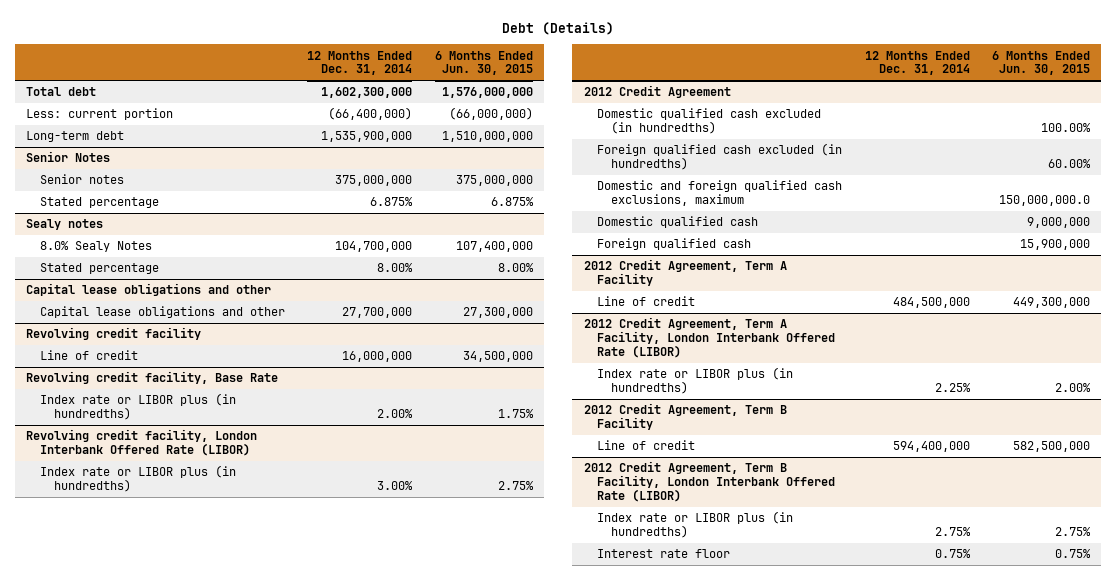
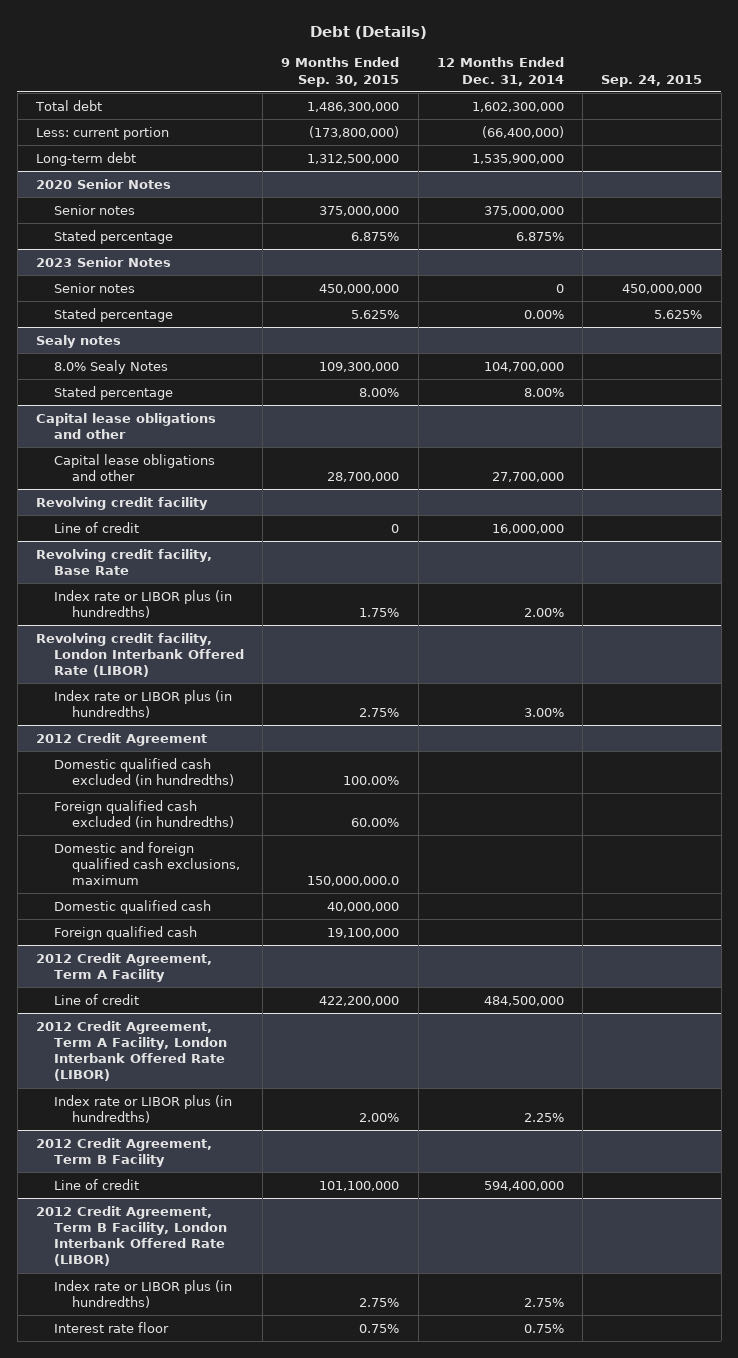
[434,50,533,76] 6 Months Ended Jun. 30, 2015 -> none
none -> [281,57,400,87] 9 Months Ended Sep. 30, 2015
none -> [601,74,703,87] Sep. 24, 2015
[26,151,111,163] Senior Notes -> [35,178,171,189] 2020 Senior Notes
none -> [35,256,171,267] 2023 Senior Notes
none -> [53,282,135,293] Senior notes
none -> [53,307,173,322] Stated percentage

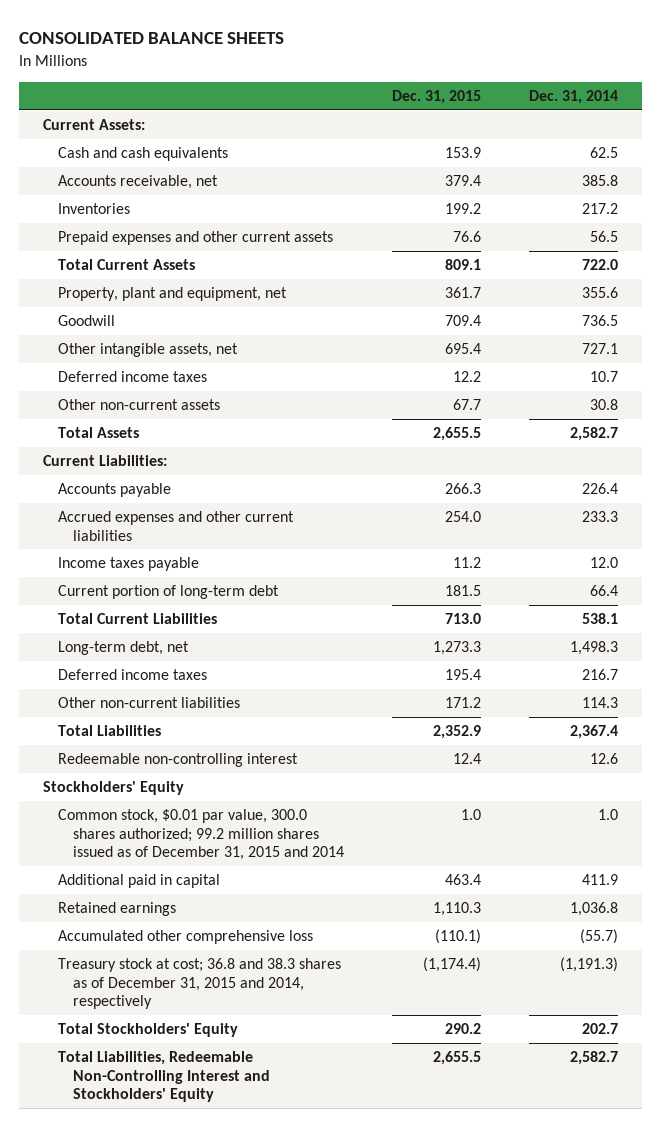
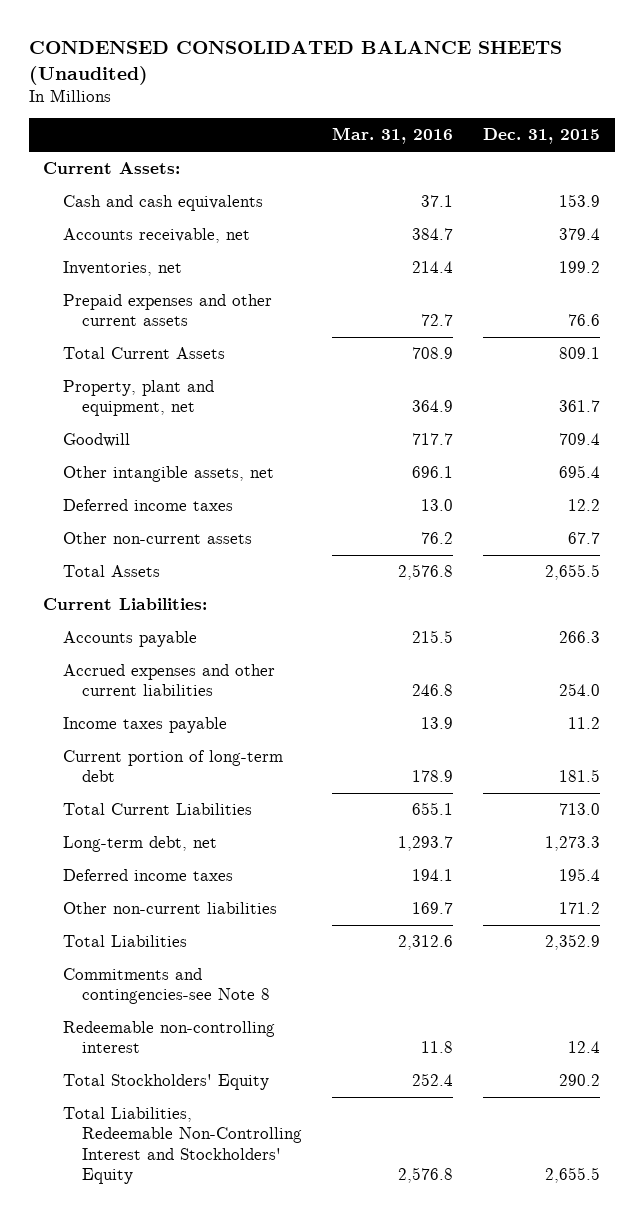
[19,32,285,45] CONSOLIDATED BALANCE SHEETS -> [28,41,562,85] CONDENSED CONSOLIDATED BALANCE SHEETS (Unaudited)
[528,89,618,104] Dec. 31, 2014 -> none
none -> [332,127,454,145] Mar. 31, 2016
[57,203,130,215] Inventories -> [62,261,182,277] Inventories, net
none -> [62,968,271,1005] Commitments and contingencies-see Note 8
[43,781,185,796] Stockholders' Equity -> none
[57,809,344,861] Common stock, $0.01 par value, 300.0 shares authorized; 99.2 million shares issued as of December 31, 2015 and 2014 -> none
[57,874,220,889] Additional paid in capital -> none
[57,902,176,917] Retained earnings -> none
[57,930,313,945] Accumulated other comprehensive loss -> none
[57,958,341,1010] Treasury stock at cost; 36.8 and 38.3 shares as of December 31, 2015 and 2014, respectively -> none

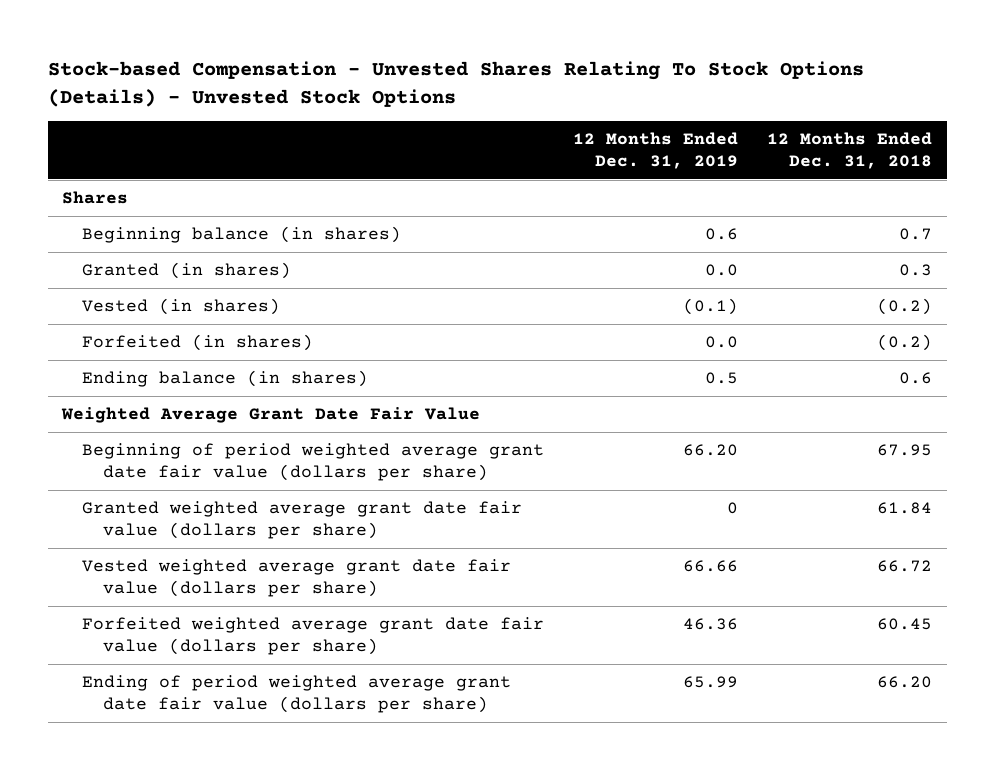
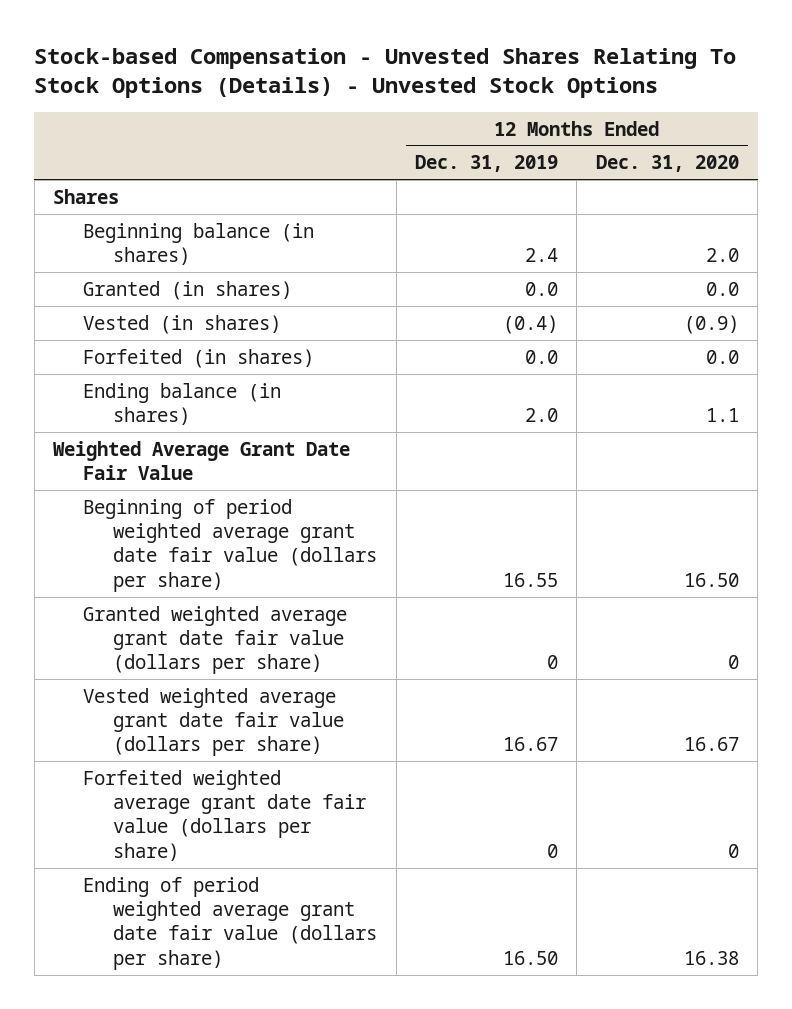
[767,131,933,170] 12 Months Ended Dec. 31, 2018 -> none
none -> [595,155,739,173] Dec. 31, 2020
[705,228,739,241] 0.6 -> [524,248,558,263] 2.4
[683,298,739,316] (0.1) -> [502,314,558,334] (0.4)
[705,372,739,385] 0.5 -> [524,408,558,423] 2.0
[683,444,739,457] 66.20 -> [502,572,558,587] 16.55
[683,560,739,573] 66.66 -> [502,737,558,752] 16.67
[683,618,739,631] 46.36 -> [546,843,558,858] 0
[683,676,739,689] 65.99 -> [502,950,558,965] 16.50

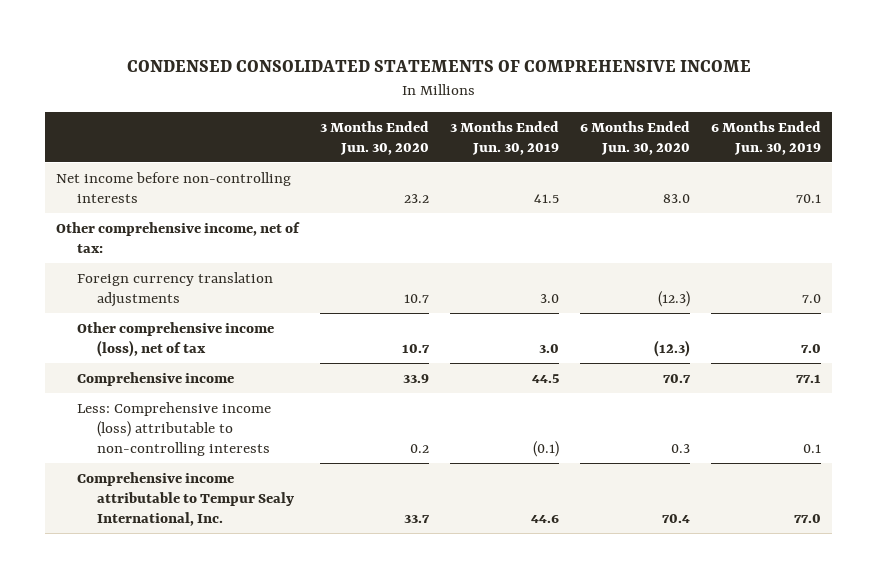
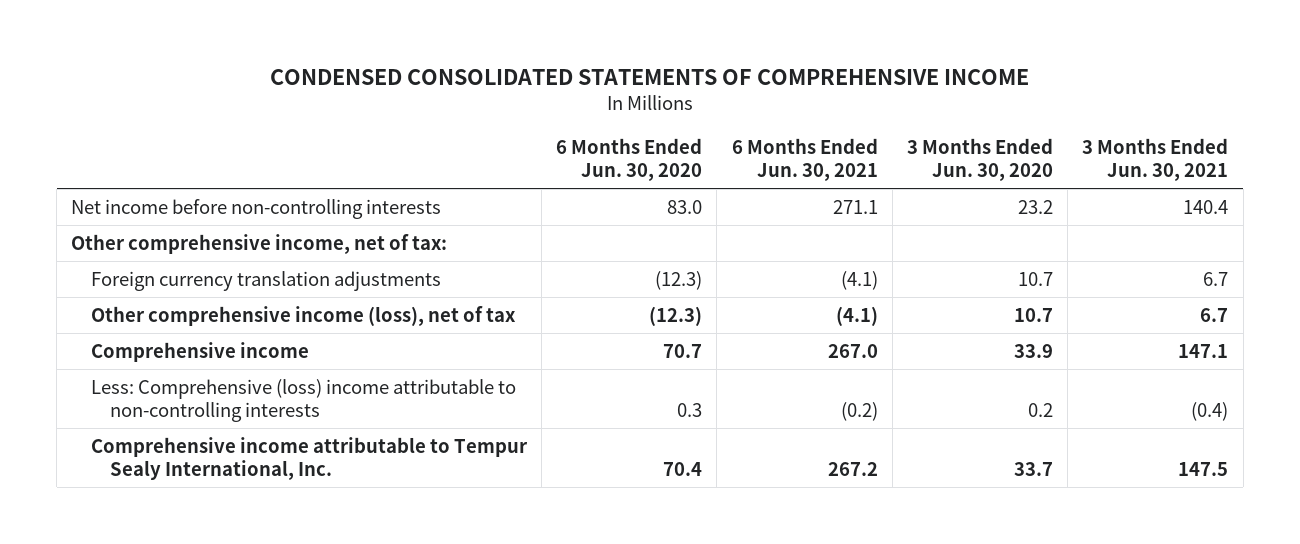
[450,120,560,155] 3 Months Ended Jun. 30, 2019 -> none
[711,120,822,155] 6 Months Ended Jun. 30, 2019 -> none
none -> [731,137,878,182] 6 Months Ended Jun. 30, 2021
none -> [1082,137,1229,182] 3 Months Ended Jun. 30, 2021
[76,401,271,456] Less: Comprehensive income (loss) attributable to non-controlling interests -> [90,378,516,423] Less: Comprehensive (loss) income attributable to non-controlling interests

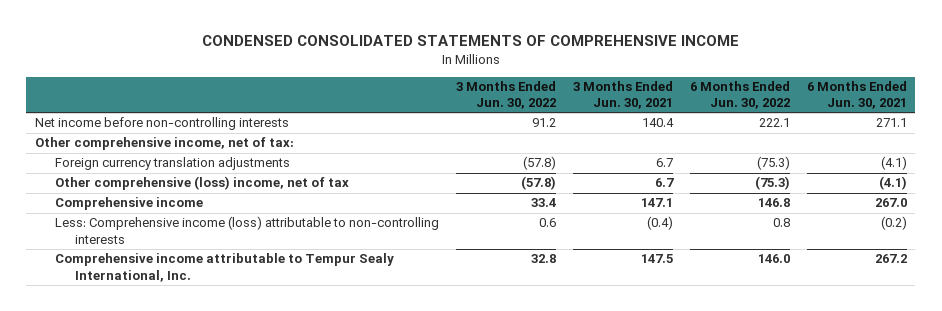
[556,137,703,182] 6 Months Ended Jun. 30, 2020 -> none
[907,137,1054,182] 3 Months Ended Jun. 30, 2020 -> none
none -> [456,81,557,110] 3 Months Ended Jun. 30, 2022
none -> [689,81,790,110] 6 Months Ended Jun. 30, 2022
[90,305,516,326] Other comprehensive income (loss), net of tax -> [55,176,350,191] Other comprehensive (loss) income, net of tax
[90,378,516,423] Less: Comprehensive (loss) income attributable to non-controlling interests -> [55,216,440,244] Less: Comprehensive income (loss) attributable to non-controlling interests

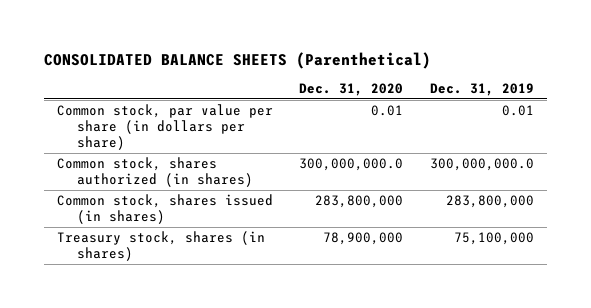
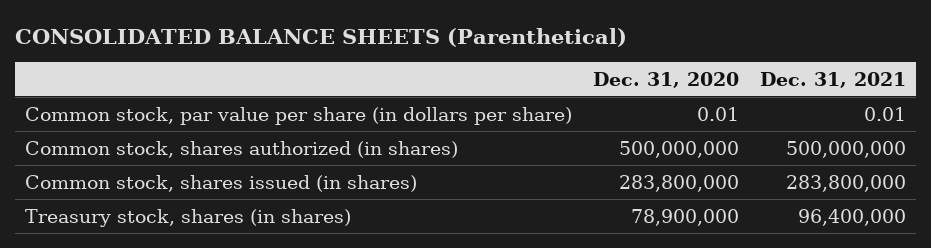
[429,83,534,97] Dec. 31, 2019 -> none
none -> [759,71,906,88] Dec. 31, 2021
[299,157,404,171] 300,000,000.0 -> [619,140,740,158] 500,000,000

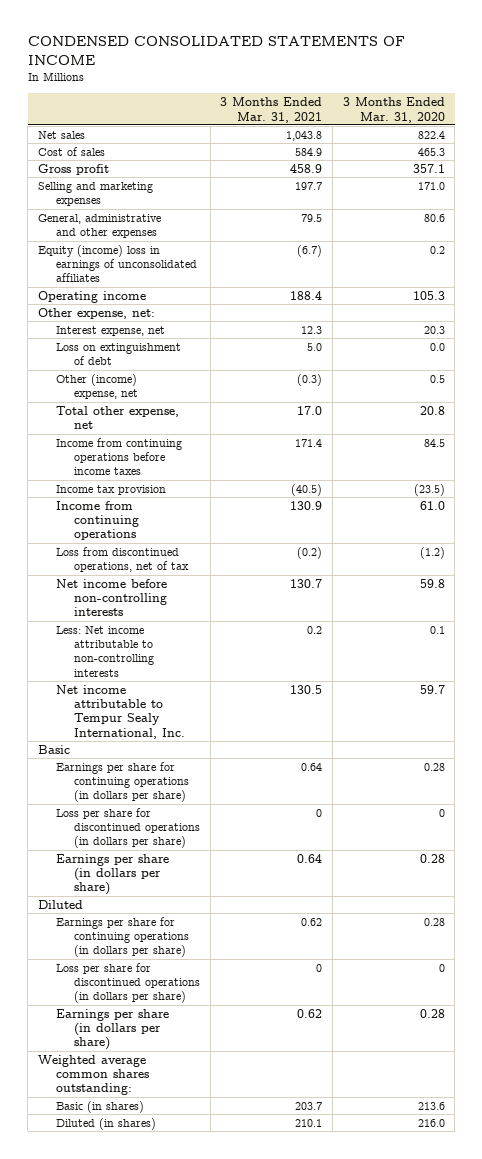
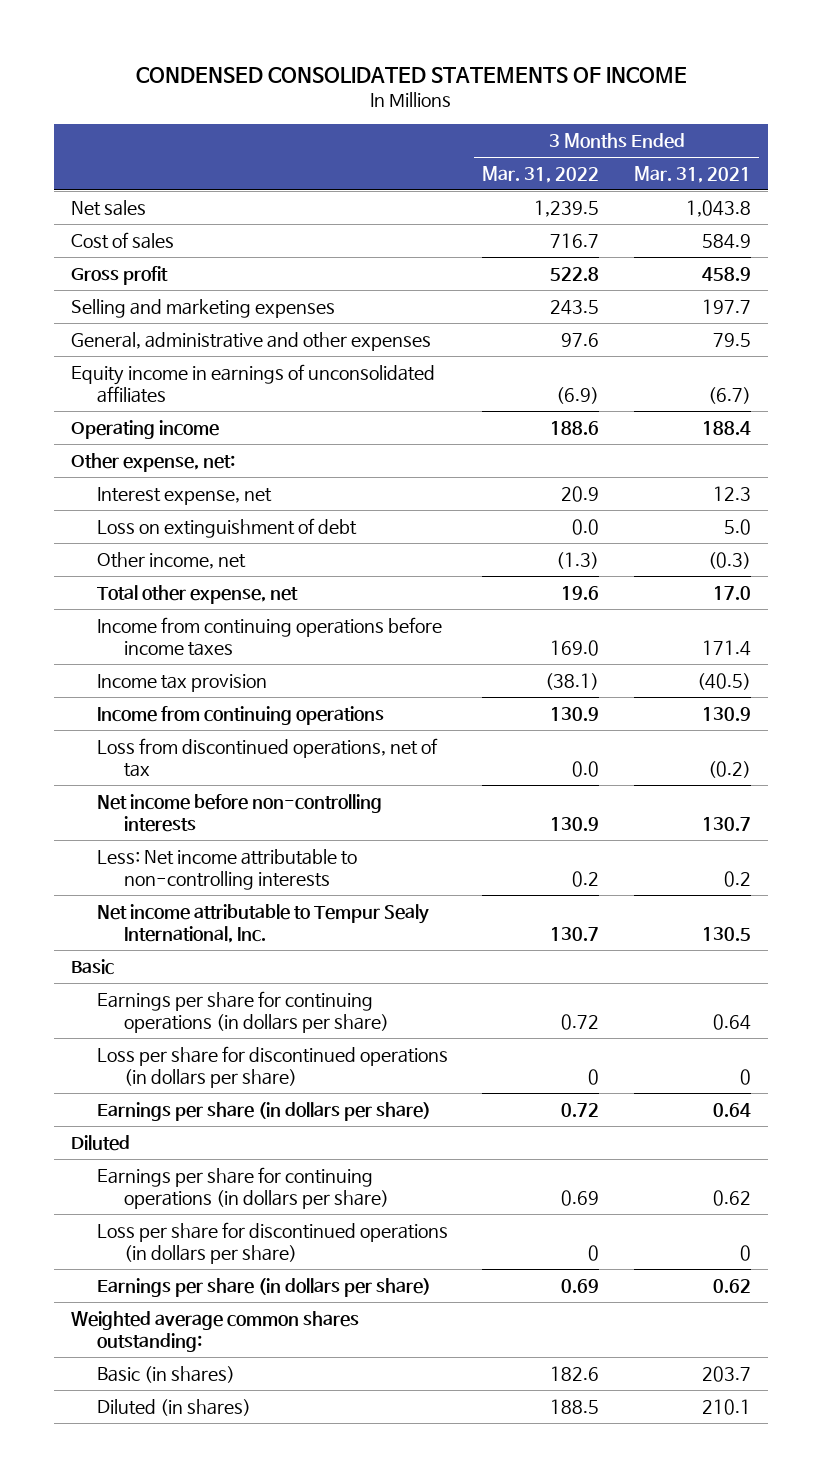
[342,97,445,123] 3 Months Ended Mar. 31, 2020 -> none
none -> [482,166,600,184] Mar. 31, 2022
[37,244,198,283] Equity (income) loss in earnings of unconsolidated affiliates -> [70,363,435,404] Equity income in earnings of unconsolidated affiliates
[56,373,139,400] Other (income) expense, net -> [97,551,247,569] Other income, net

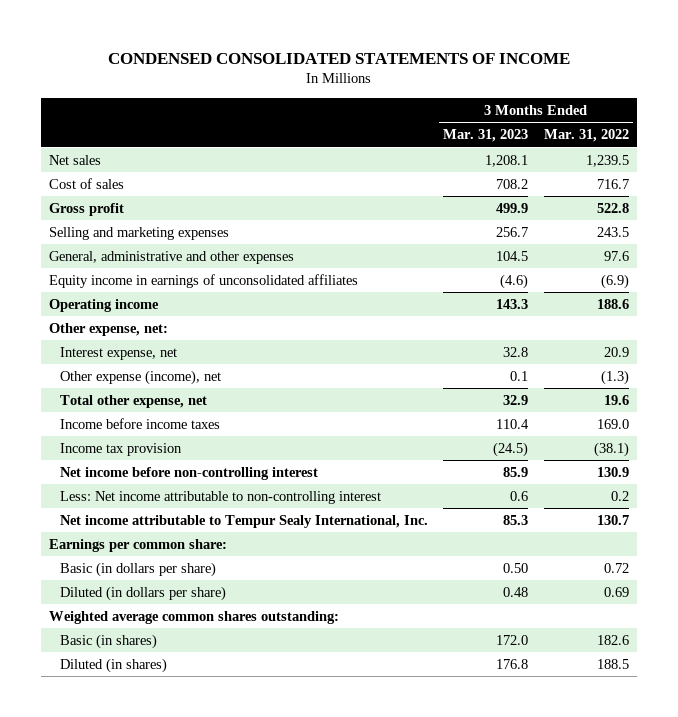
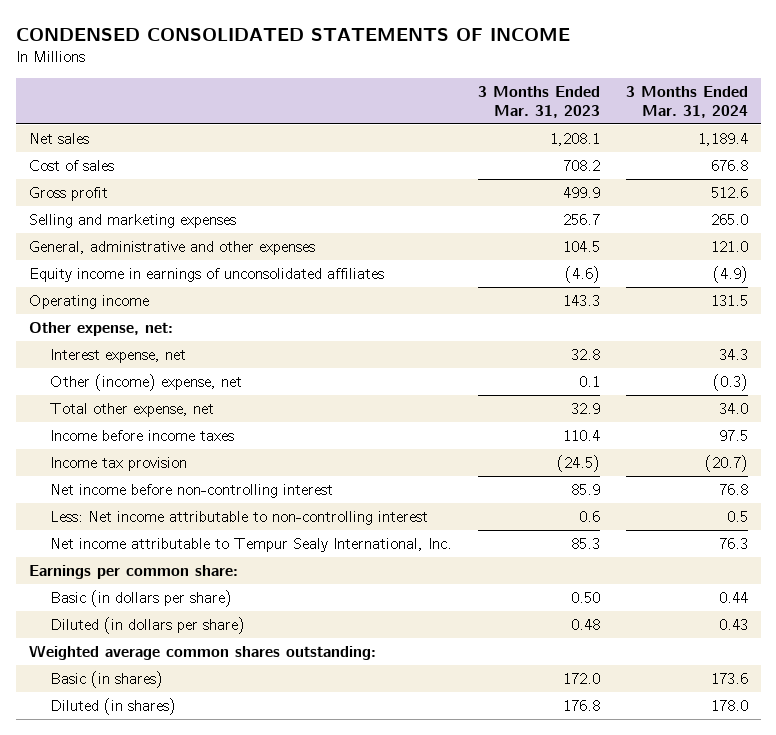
[543,129,629,143] Mar. 31, 2022 -> none
none -> [625,85,748,118] 3 Months Ended Mar. 31, 2024
[59,369,221,385] Other expense (income), net -> [50,373,243,391] Other (income) expense, net

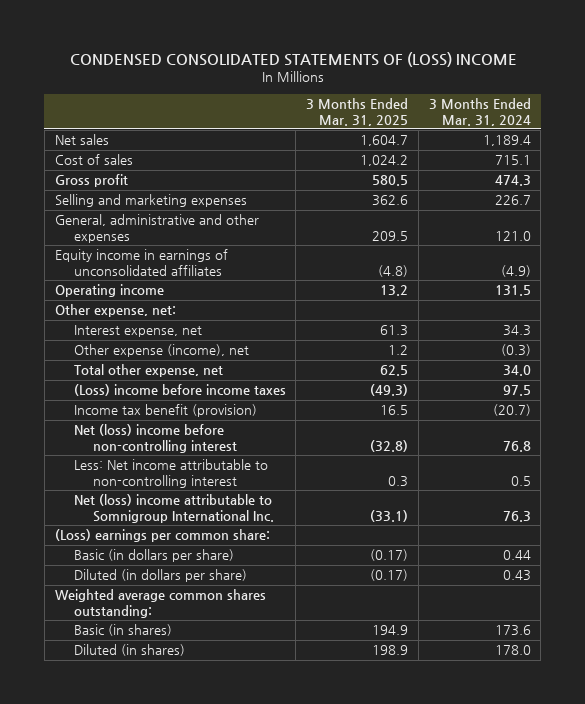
[15,27,570,41] CONDENSED CONSOLIDATED STATEMENTS OF INCOME -> [69,51,517,67] CONDENSED CONSOLIDATED STATEMENTS OF (LOSS) INCOME
[477,85,600,118] 3 Months Ended Mar. 31, 2023 -> none
none -> [306,97,409,126] 3 Months Ended Mar. 31, 2025
[710,159,748,171] 676.8 -> [494,155,531,166] 715.1
[710,186,748,198] 512.6 -> [494,175,531,187] 474.3
[710,213,748,225] 265.0 -> [494,195,531,206] 226.7
[50,373,243,391] Other (income) expense, net -> [73,344,249,358] Other expense (income), net
[50,429,235,441] Income before income taxes -> [73,384,286,397] (Loss) income before income taxes
[50,456,188,471] Income tax provision -> [73,404,257,418] Income tax benefit (provision)
[50,483,334,498] Net income before non-controlling interest -> [73,424,237,454] Net (loss) income before non-controlling interest
[50,537,453,552] Net income attributable to Tempur Sealy International, Inc. -> [73,494,274,524] Net (loss) income attributable to Somnigroup International Inc.
[28,564,238,579] Earnings per common share: -> [54,529,270,543] (Loss) earnings per common share:

